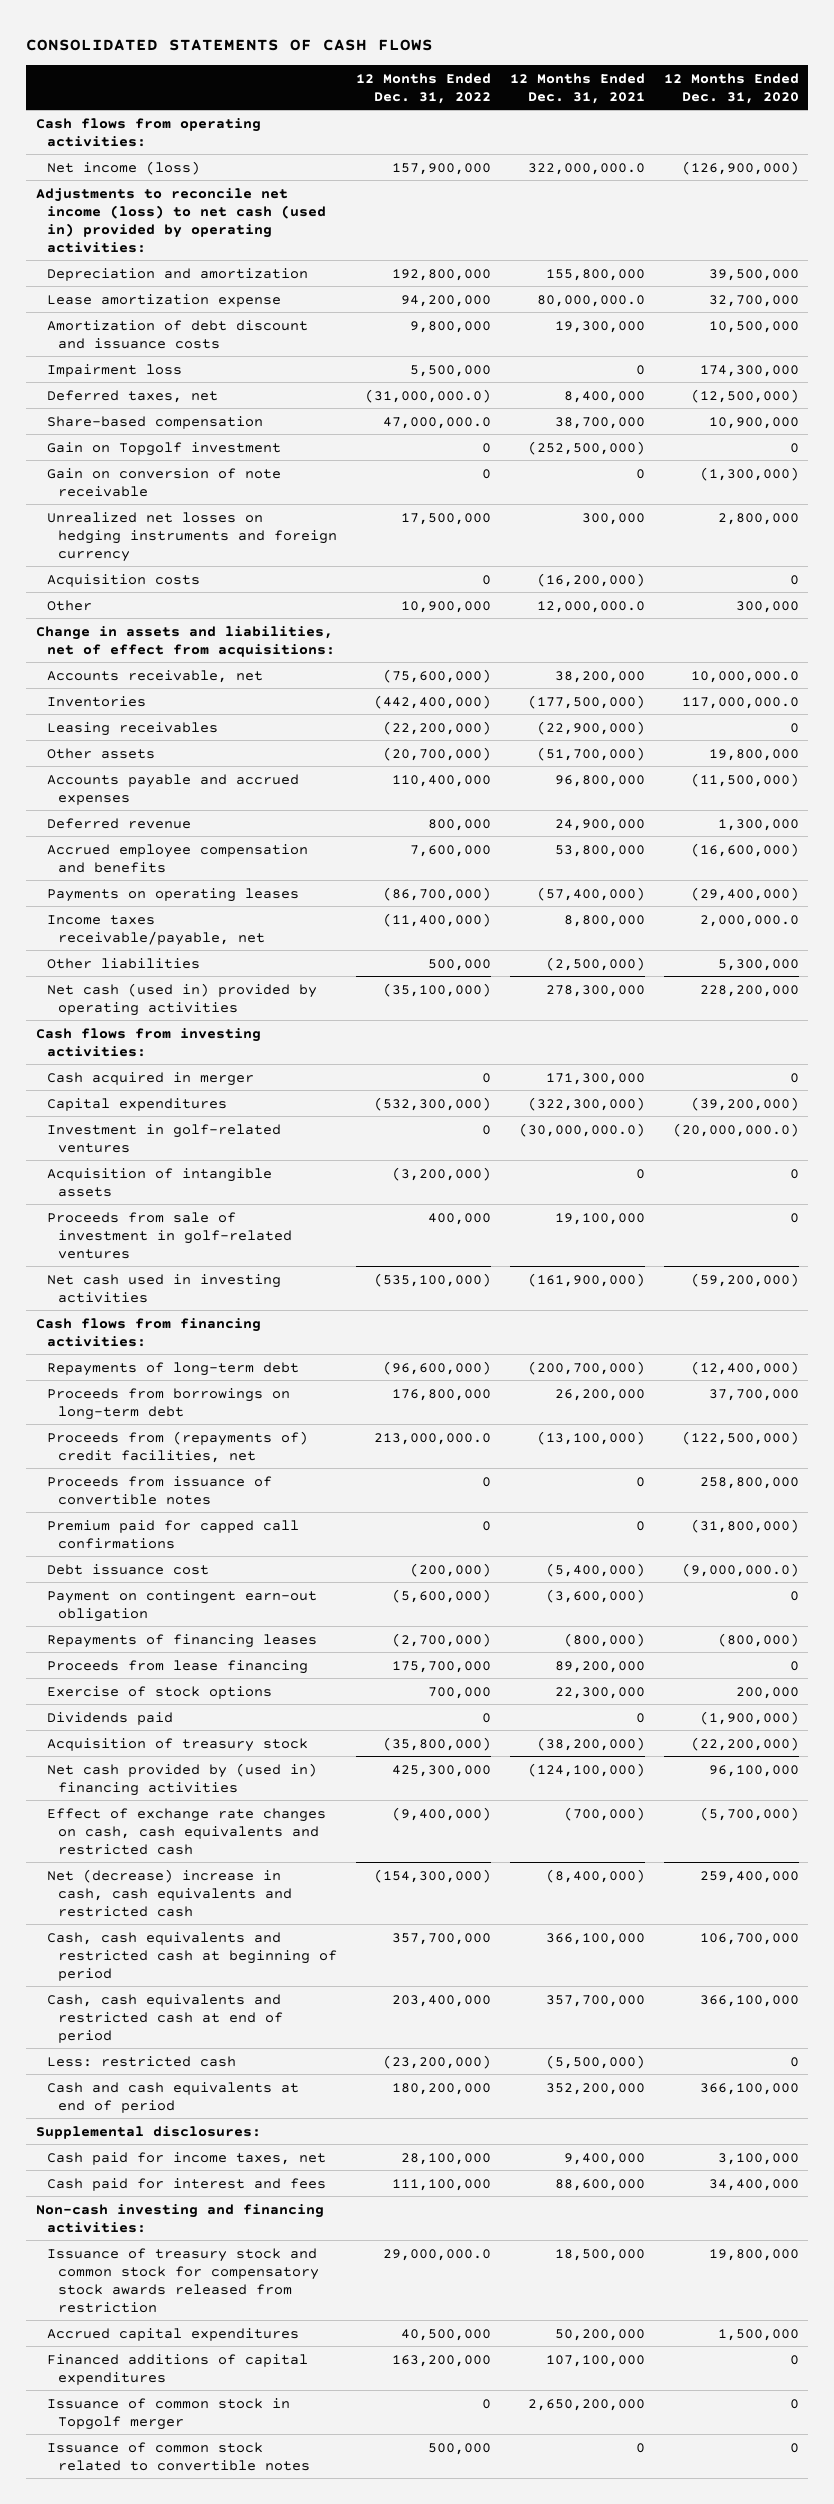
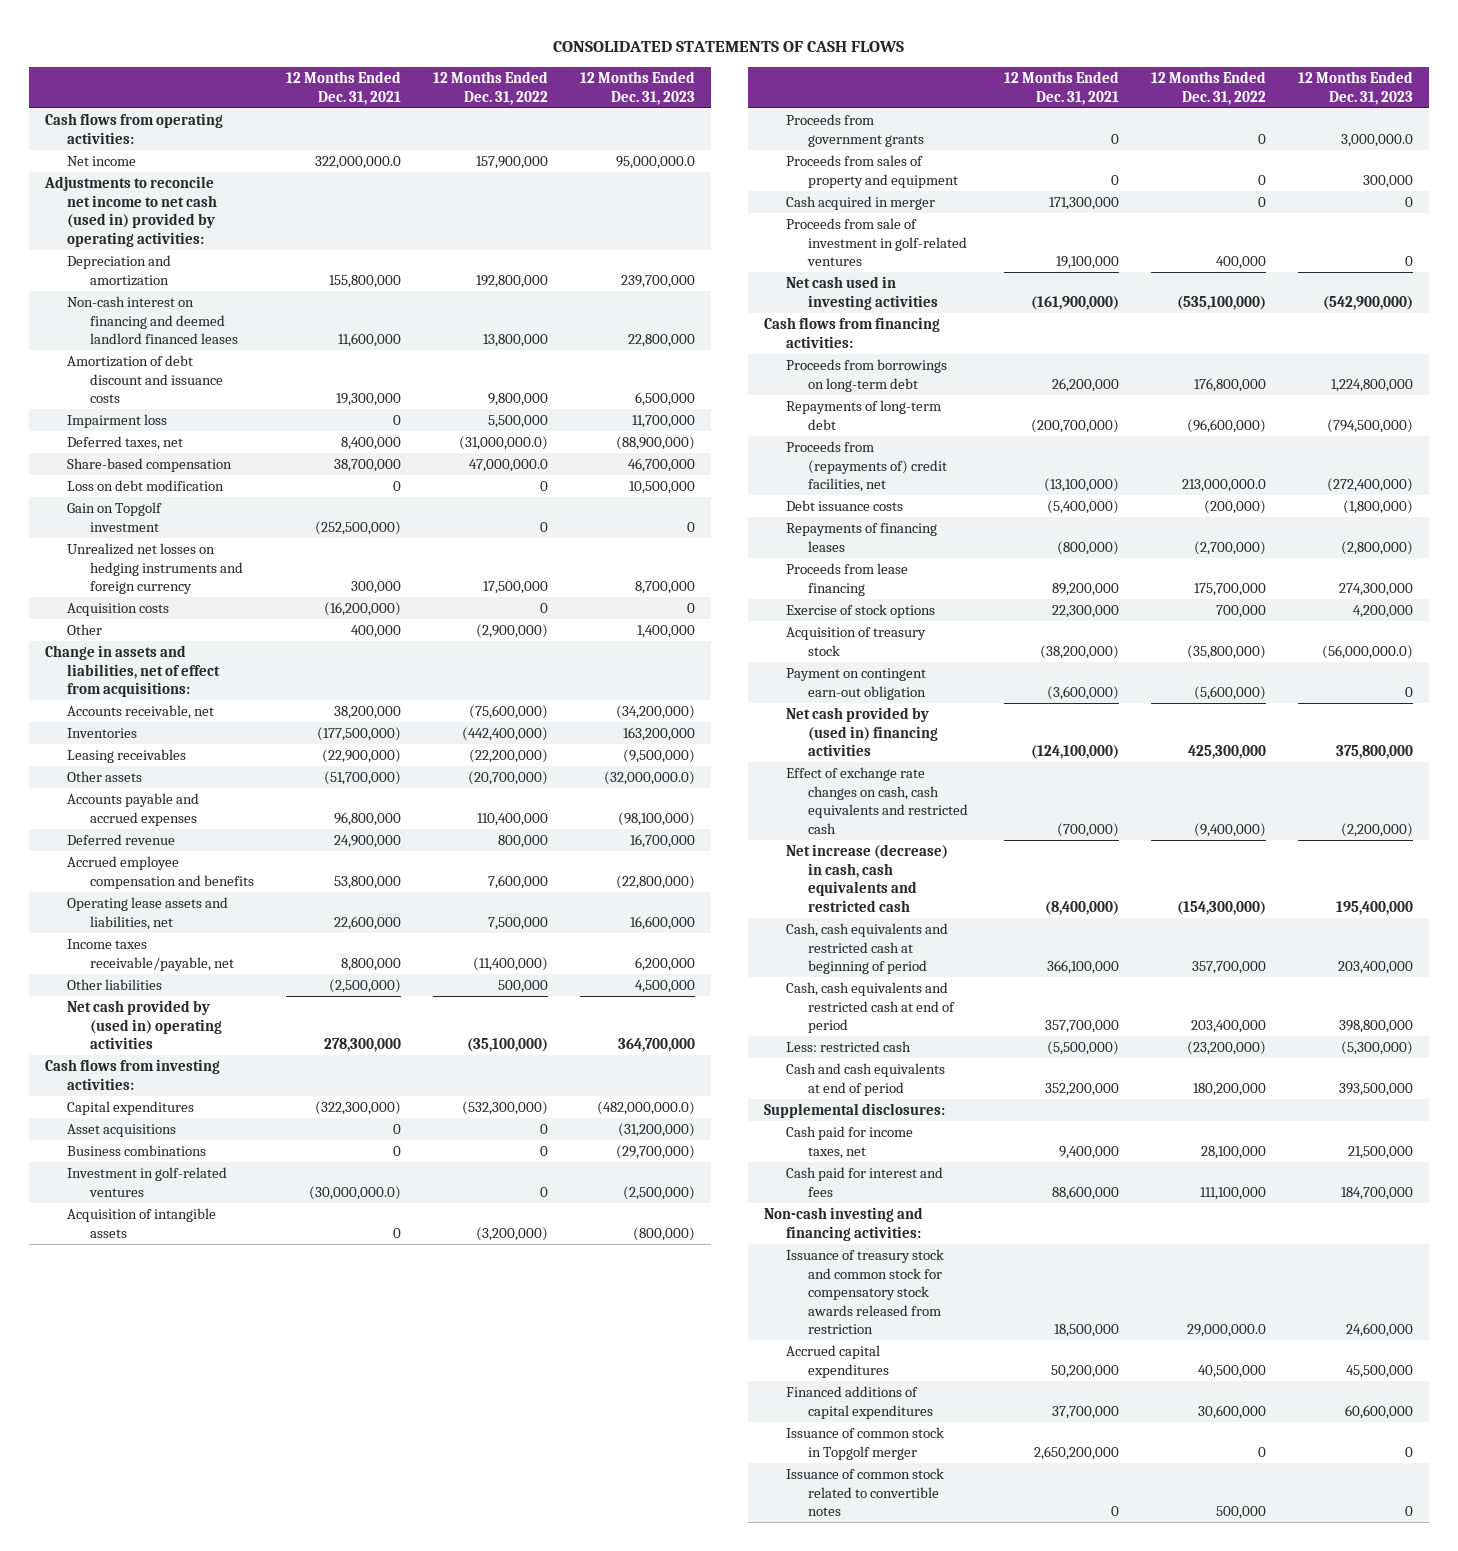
[663,72,799,104] 12 Months Ended Dec. 31, 2020 -> none
none -> [579,71,695,105] 12 Months Ended Dec. 31, 2023
[46,160,200,175] Net income (loss) -> [67,156,137,167] Net income
[35,187,326,253] Adjustments to reconcile net income (loss) to net cash (used in) provided by operating activities: -> [44,176,218,247] Adjustments to reconcile net income to net cash (used in) provided by operating activities:
[46,293,281,307] Lease amortization expense -> none
none -> [67,296,238,345] Non-cash interest on financing and deemed landlord financed leases
none -> [67,480,225,492] Loss on debt modification
[46,467,281,497] Gain on conversion of note receivable -> none
[400,600,491,613] 10,900,000 -> [475,624,548,639] (2,900,000)
[536,600,645,613] 12,000,000.0 -> [350,625,401,639] 400,000
[46,887,299,902] Payments on operating leases -> none
none -> [67,897,229,930] Operating lease assets and liabilities, net
[46,982,317,1016] Net cash (used in) provided by operating activities -> [67,1000,222,1050] Net cash provided by (used in) operating activities
none -> [67,1124,177,1138] Asset acquisitions
none -> [67,1145,207,1157] Business combinations
none -> [786,114,925,147] Proceeds from government grants
none -> [786,155,959,188] Proceeds from sales of property and equipment
[46,1071,254,1086] Cash acquired in merger -> [786,196,936,211] Cash acquired in merger
[46,1361,299,1376] Repayments of long-term debt -> [786,400,942,430] Repayments of long-term debt
[46,1475,272,1505] Proceeds from issuance of convertible notes -> none
[46,1519,299,1549] Premium paid for capped call confirmations -> none
[46,1563,209,1575] Debt issuance cost -> [786,500,904,512] Debt issuance costs
[46,1711,173,1725] Dividends paid -> none
[46,1589,317,1622] Payment on contingent earn-out obligation -> [786,668,927,700] Payment on contingent earn-out obligation
[46,1868,293,1917] Net (decrease) increase in cash, cash equivalents and restricted cash -> [786,844,949,912] Net increase (decrease) in cash, cash equivalents and restricted cash
[391,2354,491,2367] 163,200,000 -> [1198,1404,1267,1419] 30,600,000
[545,2354,645,2367] 107,100,000 -> [1052,1405,1120,1419] 37,700,000

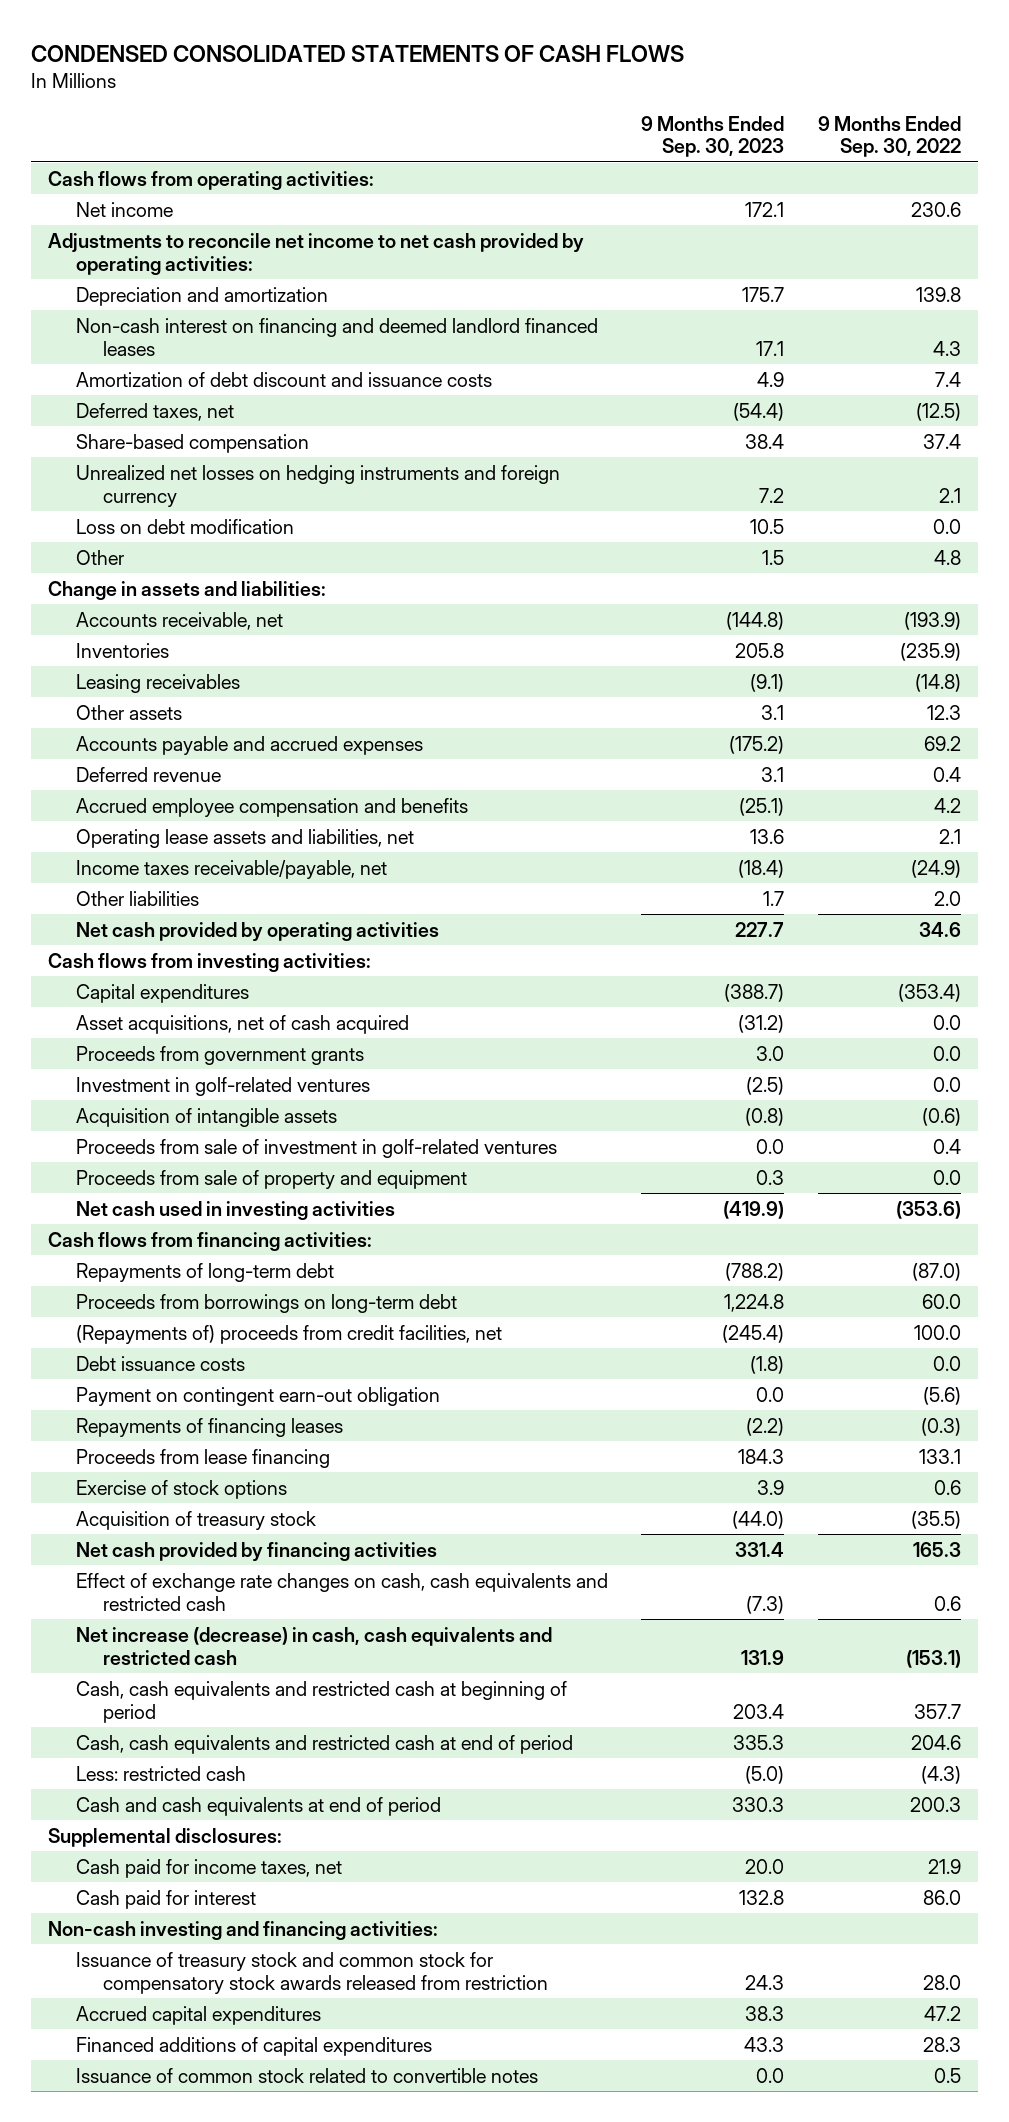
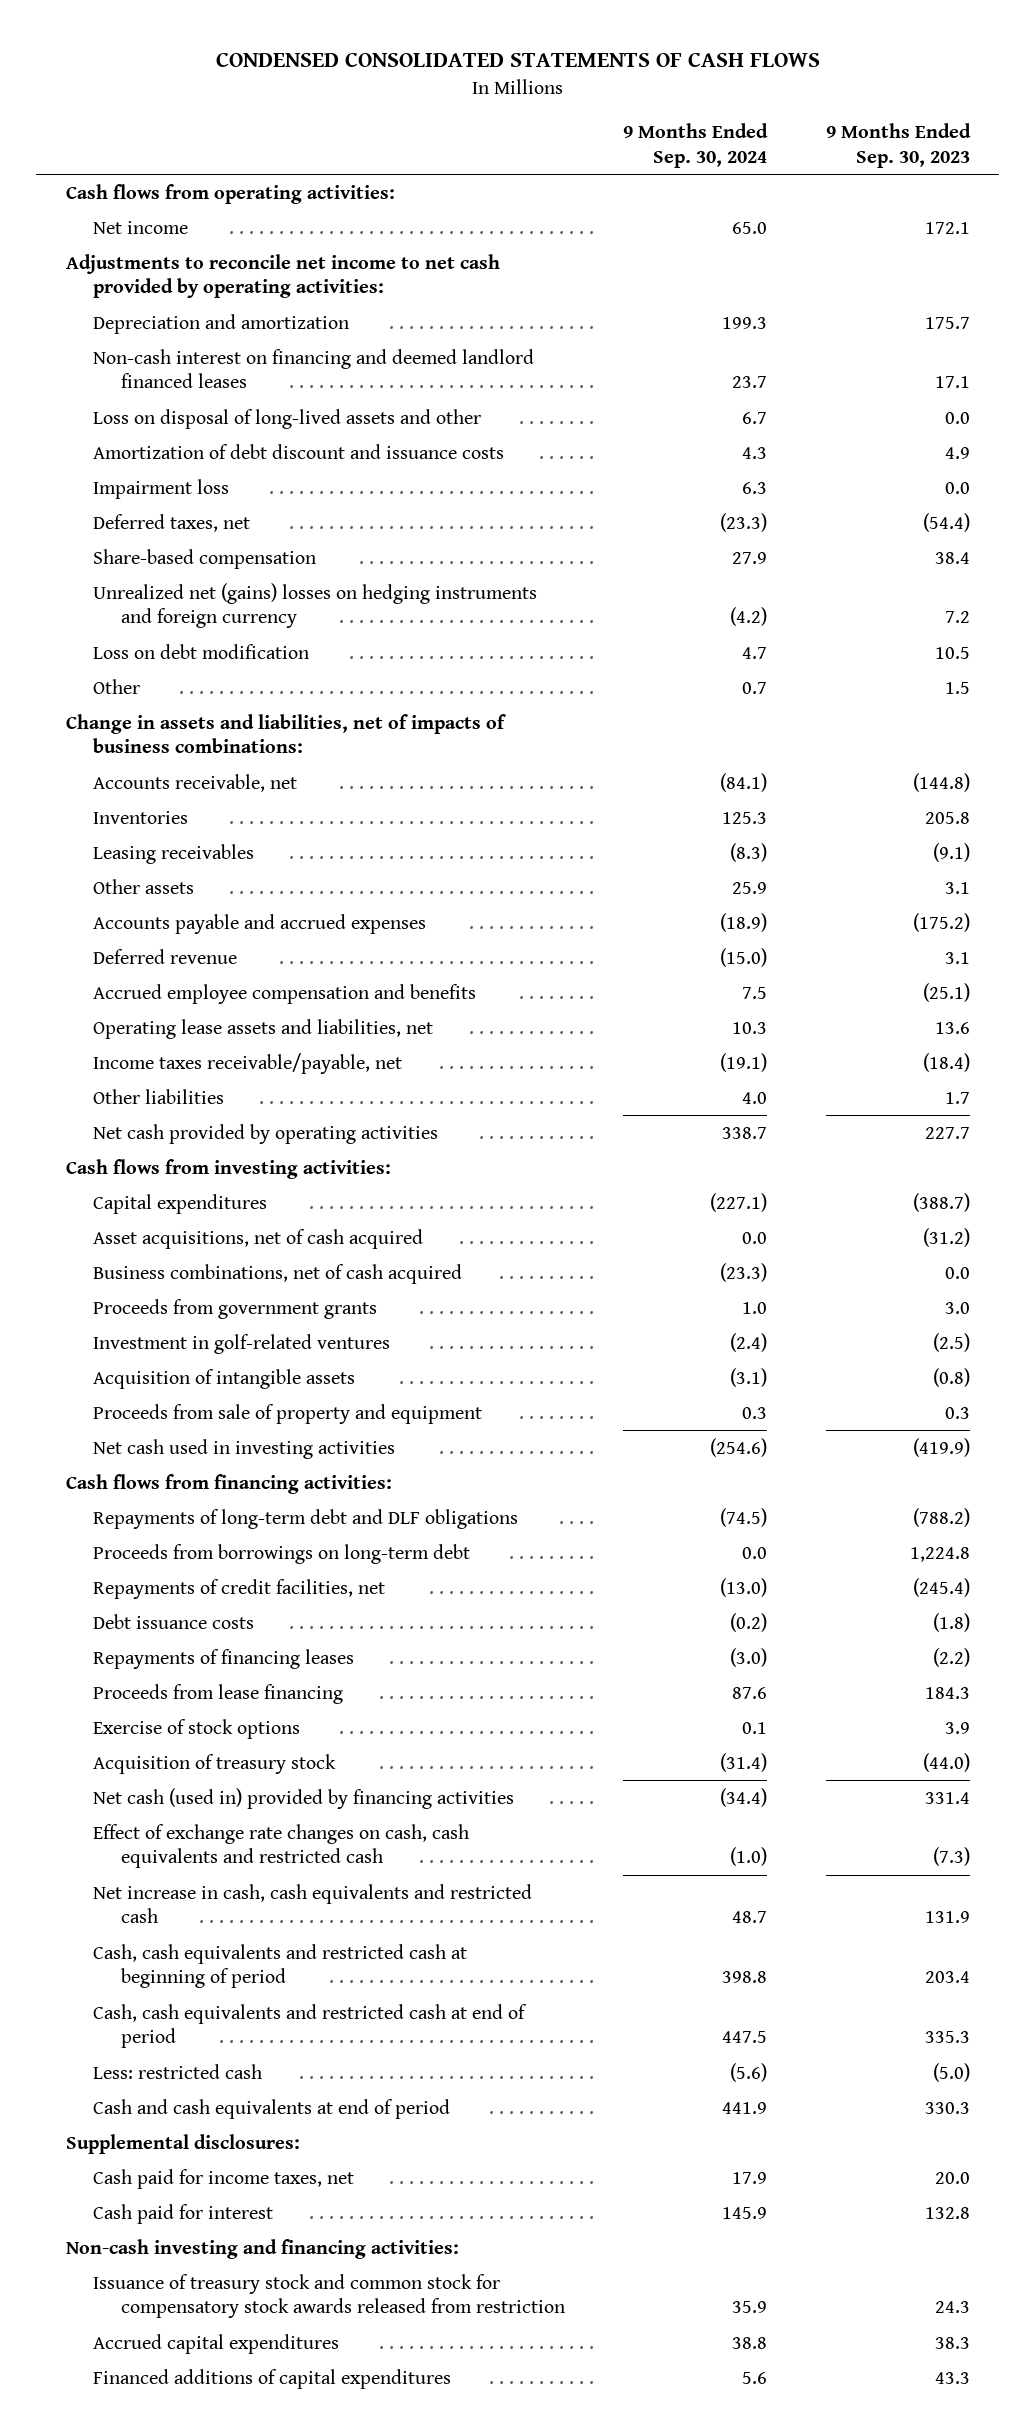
[817,115,961,158] 9 Months Ended Sep. 30, 2022 -> none
none -> [623,123,769,168] 9 Months Ended Sep. 30, 2024
none -> [93,408,482,429] Loss on disposal of long-lived assets and other
none -> [93,478,230,499] Impairment loss
[75,464,560,507] Unrealized net losses on hedging instruments and foreign currency -> [93,582,538,629] Unrealized net (gains) losses on hedging instruments and foreign currency
[47,580,326,600] Change in assets and liabilities: -> [65,713,506,754] Change in assets and liabilities, net of impacts of business combinations:
none -> [93,1263,463,1284] Business combinations, net of cash acquired
[75,1138,557,1158] Proceeds from sale of investment in golf-related ventures -> none
[75,1262,334,1282] Repayments of long-term debt -> [93,1508,519,1529] Repayments of long-term debt and DLF obligations
[75,1324,502,1344] (Repayments of) proceeds from credit facilities, net -> [93,1578,386,1599] Repayments of credit facilities, net
[75,1386,440,1406] Payment on contingent earn-out obligation -> none
[75,1541,437,1561] Net cash provided by financing activities -> [93,1787,515,1809] Net cash (used in) provided by financing activities
[75,1626,552,1665] Net increase (decrease) in cash, cash equivalents and restricted cash -> [93,1883,533,1924] Net increase in cash, cash equivalents and restricted cash
[75,2067,538,2083] Issuance of common stock related to convertible notes -> none

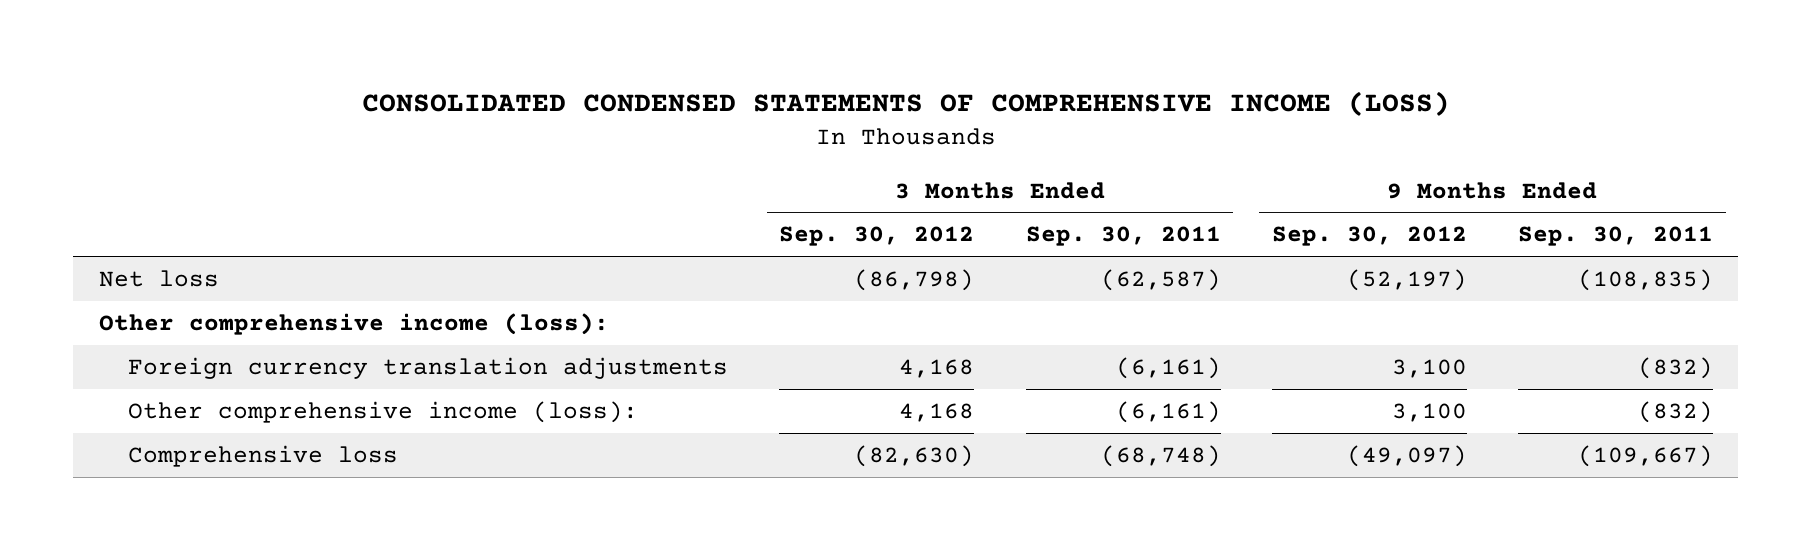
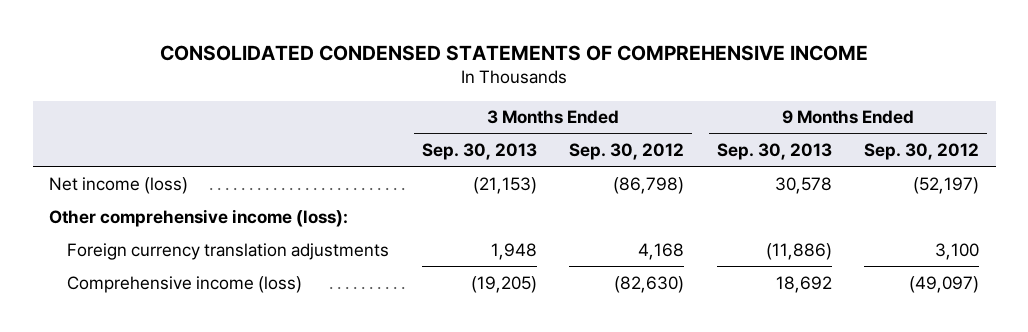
[361,91,1450,117] CONSOLIDATED CONDENSED STATEMENTS OF COMPREHENSIVE INCOME (LOSS) -> [160,44,869,61] CONSOLIDATED CONDENSED STATEMENTS OF COMPREHENSIVE INCOME
[1025,226,1221,247] Sep. 30, 2011 -> none
[1517,226,1713,247] Sep. 30, 2011 -> none
none -> [421,142,537,160] Sep. 30, 2013
none -> [716,142,832,160] Sep. 30, 2013
[98,269,219,287] Net loss -> [49,176,189,194] Net income (loss)
[128,400,639,423] Other comprehensive income (loss): -> none
[128,444,399,467] Comprehensive loss -> [67,275,303,293] Comprehensive income (loss)

